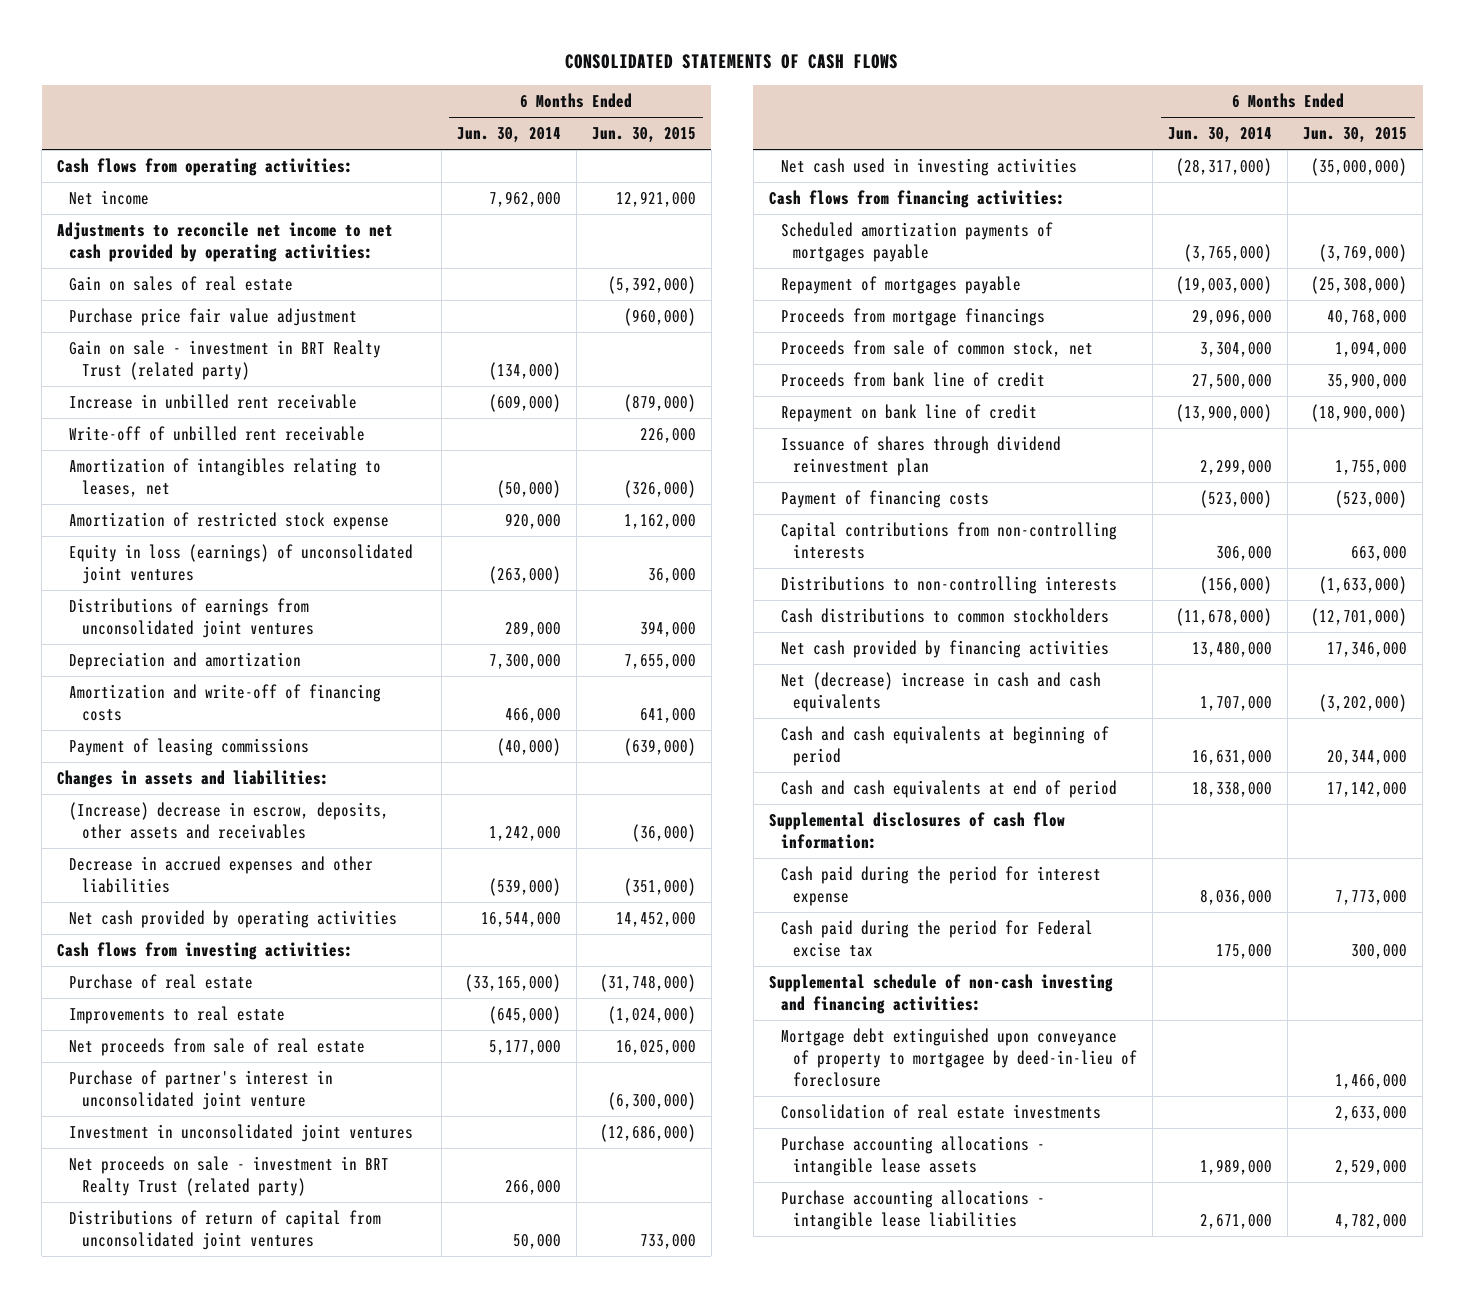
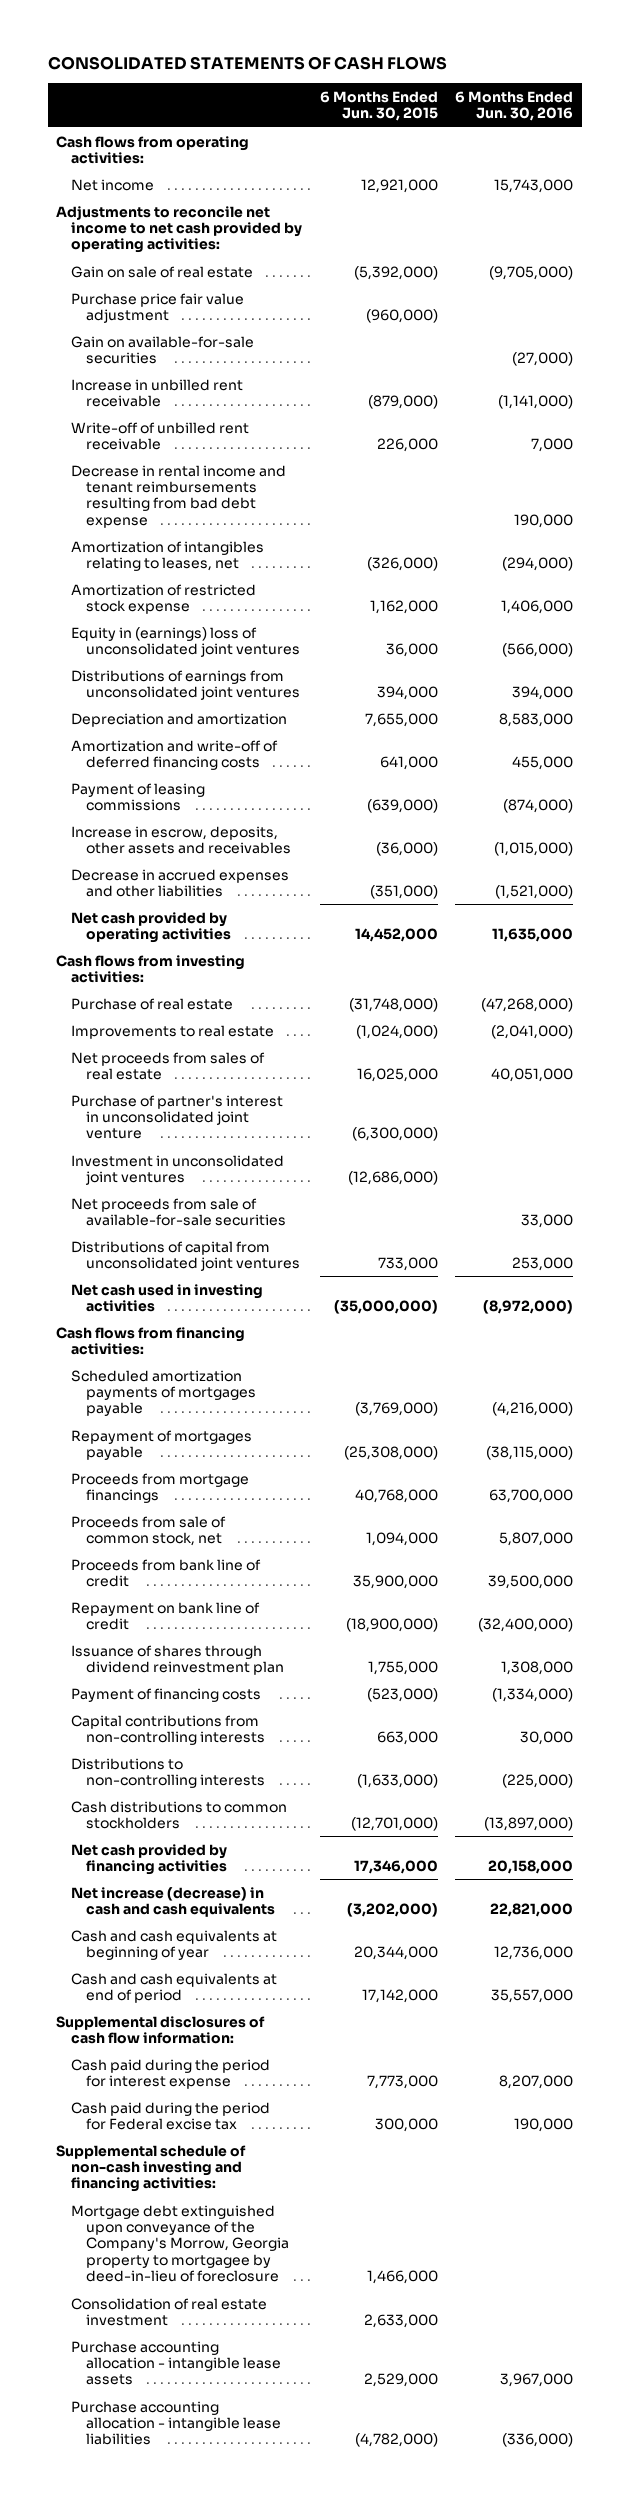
[456,127,561,144] Jun. 30, 2014 -> none
none -> [455,90,574,122] 6 Months Ended Jun. 30, 2016
[69,276,294,292] Gain on sales of real estate -> [71,265,254,278] Gain on sale of real estate
[69,340,382,380] Gain on sale - investment in BRT Realty Trust (related party) -> none
none -> [71,335,255,364] Gain on available-for-sale securities
none -> [71,464,287,528] Decrease in rental income and tenant reimbursements resulting from bad debt expense
[69,544,414,584] Equity in loss (earnings) of unconsolidated joint ventures -> [71,626,301,657] Equity in (earnings) loss of unconsolidated joint ventures
[69,684,382,721] Amortization and write-off of financing costs -> [71,739,279,770] Amortization and write-off of deferred financing costs
[57,770,330,789] Changes in assets and liabilities: -> none
[69,802,390,839] (Increase) decrease in escrow, deposits, other assets and receivables -> [71,825,292,854] Increase in escrow, deposits, other assets and receivables
[69,1038,366,1057] Net proceeds from sale of real estate -> [71,1051,266,1080] Net proceeds from sales of real estate
[69,1156,390,1196] Net proceeds on sale - investment in BRT Realty Trust (related party) -> [71,1197,287,1226] Net proceeds from sale of available-for-sale securities
[69,1210,382,1250] Distributions of return of capital from unconsolidated joint ventures -> [71,1240,301,1271] Distributions of capital from unconsolidated joint ventures
[781,672,1102,712] Net (decrease) increase in cash and cash equivalents -> [71,1886,276,1917] Net increase (decrease) in cash and cash equivalents
[781,726,1110,766] Cash and cash equivalents at beginning of period -> [71,1929,278,1960] Cash and cash equivalents at beginning of year
[781,1028,1138,1087] Mortgage debt extinguished upon conveyance of property to mortgagee by deed-in-lieu of foreclosure -> [71,2204,290,2283] Mortgage debt extinguished upon conveyance of the Company's Morrow, Georgia property to mortgagee by deed-in-lieu of foreclosure
[781,1104,1102,1120] Consolidation of real estate investments -> [71,2297,268,2326] Consolidation of real estate investment
[781,1136,1046,1176] Purchase accounting allocations - intangible lease assets -> [71,2340,282,2386] Purchase accounting allocation - intangible lease assets
[781,1190,1046,1230] Purchase accounting allocations - intangible lease liabilities -> [71,2400,282,2446] Purchase accounting allocation - intangible lease liabilities
[1335,1212,1408,1229] 4,782,000 -> [354,2433,438,2448] (4,782,000)

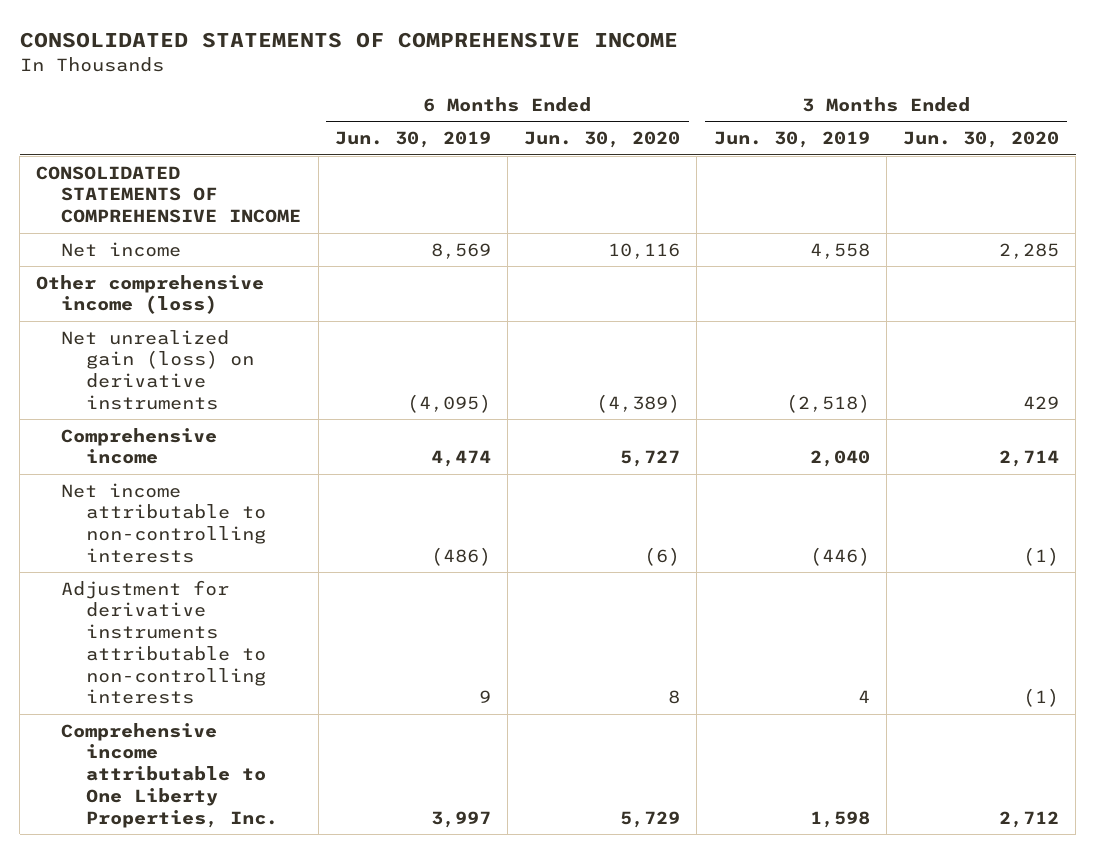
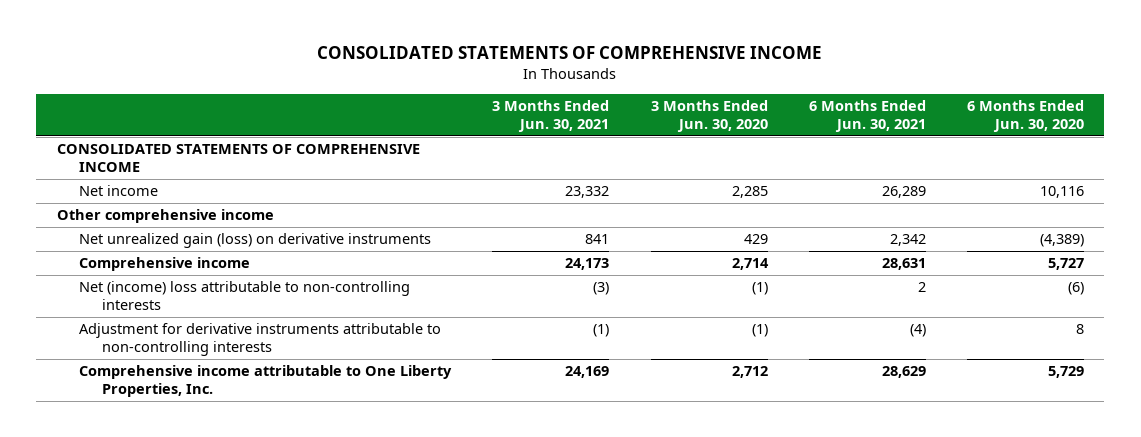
[334,131,491,149] Jun. 30, 2019 -> none
[713,131,870,149] Jun. 30, 2019 -> none
none -> [492,100,610,132] 3 Months Ended Jun. 30, 2021
none -> [808,100,926,132] 6 Months Ended Jun. 30, 2021
[36,274,265,315] Other comprehensive income (loss) -> [56,209,274,224] Other comprehensive income
[61,482,267,563] Net income attributable to non-controlling interests -> [79,281,411,310] Net (income) loss attributable to non-controlling interests

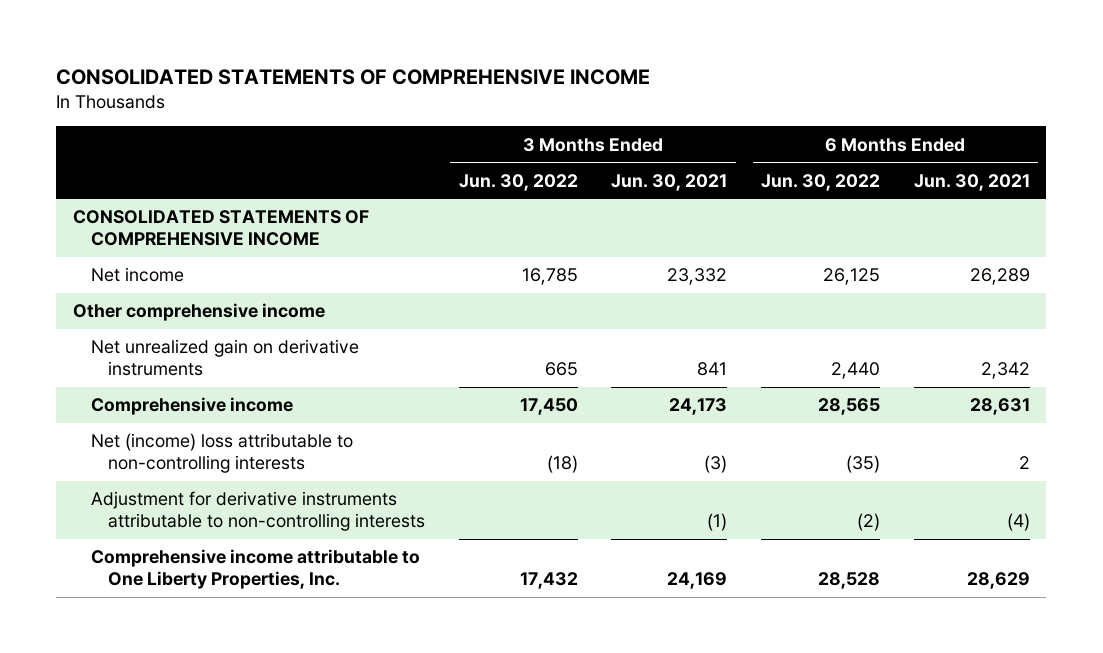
[650,100,768,132] 3 Months Ended Jun. 30, 2020 -> none
[966,100,1084,132] 6 Months Ended Jun. 30, 2020 -> none
none -> [458,173,578,191] Jun. 30, 2022
none -> [761,173,881,191] Jun. 30, 2022
[79,233,432,249] Net unrealized gain (loss) on derivative instruments -> [90,339,359,377] Net unrealized gain on derivative instruments

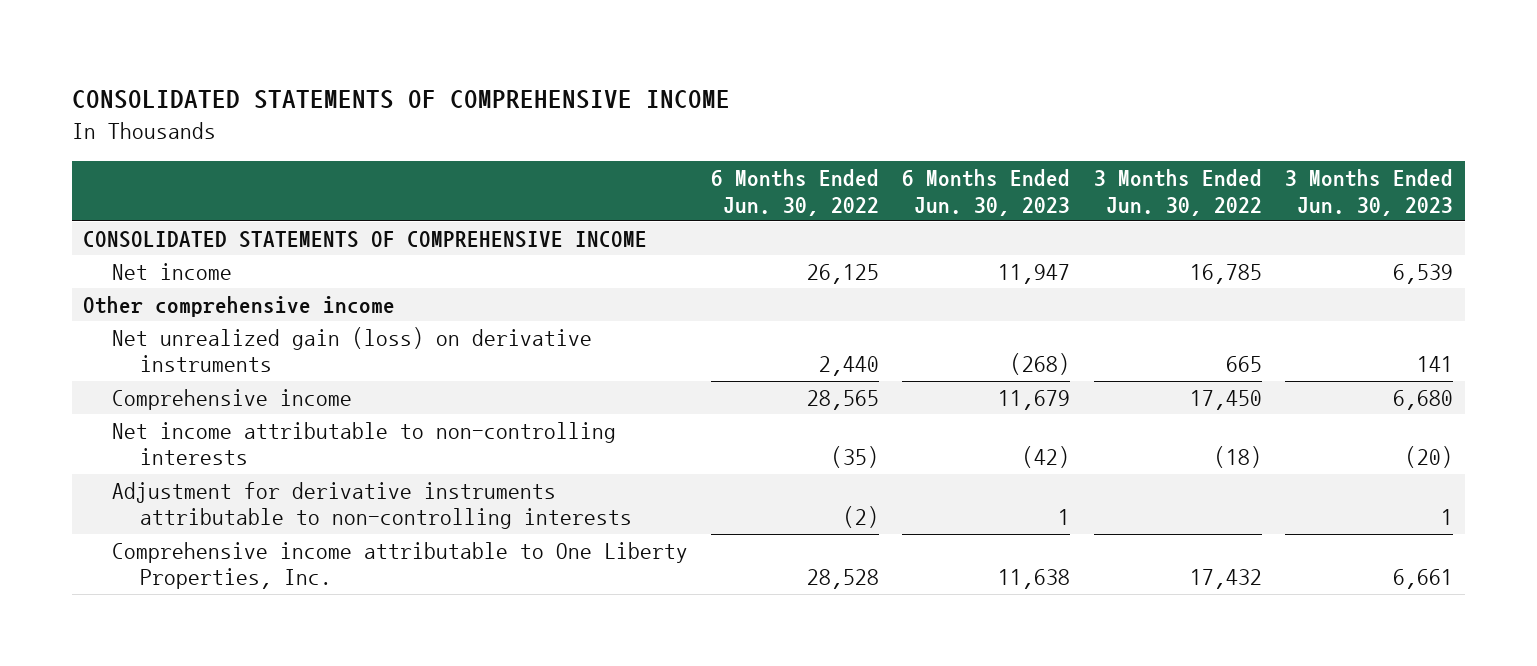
[611,173,728,191] Jun. 30, 2021 -> none
[913,173,1030,191] Jun. 30, 2021 -> none
none -> [902,169,1071,216] 6 Months Ended Jun. 30, 2023
none -> [1285,169,1454,216] 3 Months Ended Jun. 30, 2023
[90,339,359,377] Net unrealized gain on derivative instruments -> [111,326,592,373] Net unrealized gain (loss) on derivative instruments
[90,433,353,474] Net (income) loss attributable to non-controlling interests -> [111,421,616,466] Net income attributable to non-controlling interests

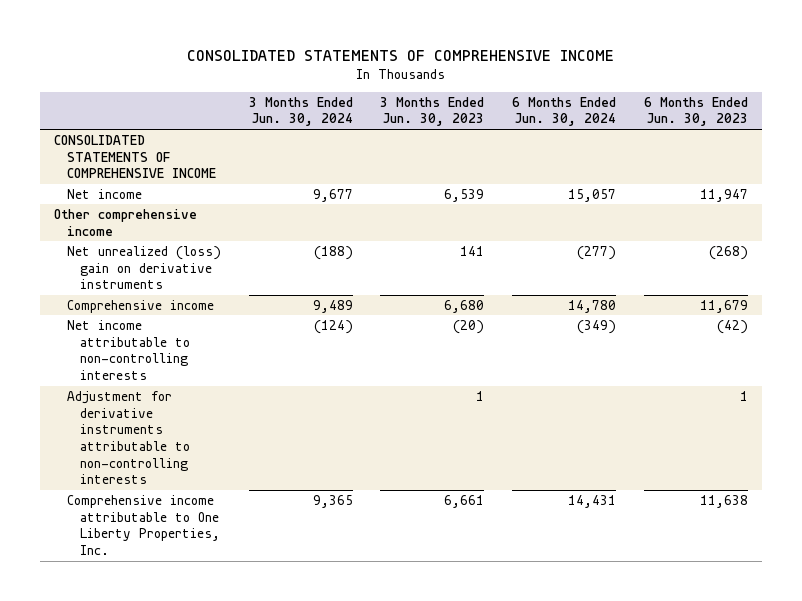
[711,169,880,216] 6 Months Ended Jun. 30, 2022 -> none
[1093,169,1262,216] 3 Months Ended Jun. 30, 2022 -> none
none -> [248,96,353,127] 3 Months Ended Jun. 30, 2024
none -> [512,96,617,127] 6 Months Ended Jun. 30, 2024
[111,326,592,373] Net unrealized gain (loss) on derivative instruments -> [66,245,221,290] Net unrealized (loss) gain on derivative instruments

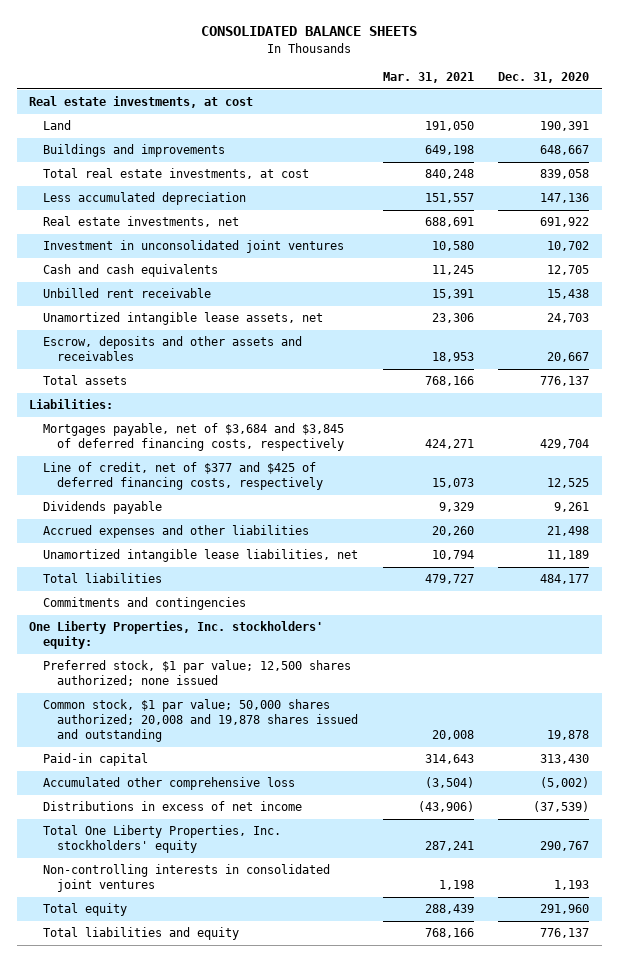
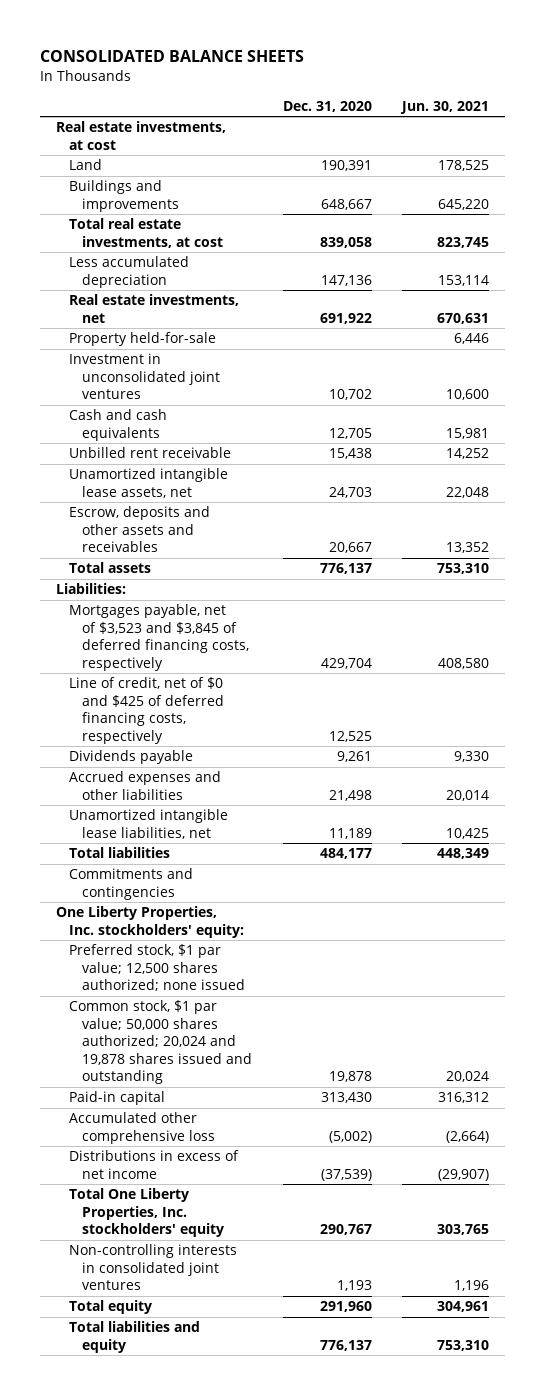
[382,72,474,84] Mar. 31, 2021 -> none
none -> [400,100,490,114] Jun. 30, 2021
none -> [68,332,216,347] Property held-for-sale
[43,423,345,452] Mortgages payable, net of $3,684 and $3,845 of deferred financing costs, respectively -> [68,604,249,671] Mortgages payable, net of $3,523 and $3,845 of deferred financing costs, respectively
[43,462,324,491] Line of credit, net of $377 and $425 of deferred financing costs, respectively -> [68,677,224,744] Line of credit, net of $0 and $425 of deferred financing costs, respectively
[43,699,359,743] Common stock, $1 par value; 50,000 shares authorized; 20,008 and 19,878 shares issued and outstanding -> [68,1000,252,1085] Common stock, $1 par value; 50,000 shares authorized; 20,024 and 19,878 shares issued and outstanding

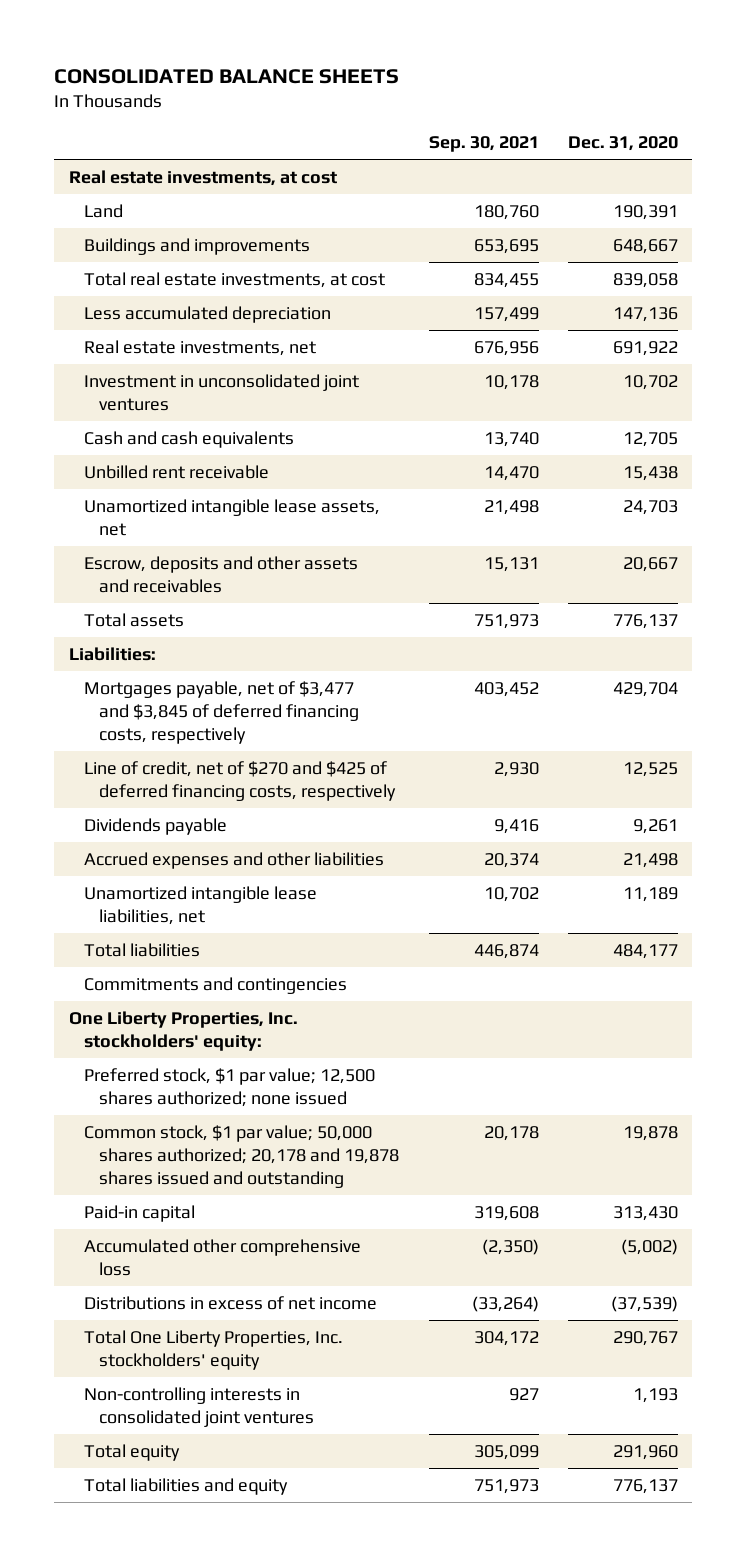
[400,100,490,114] Jun. 30, 2021 -> none
none -> [428,136,539,153] Sep. 30, 2021
[68,332,216,347] Property held-for-sale -> none
[68,604,249,671] Mortgages payable, net of $3,523 and $3,845 of deferred financing costs, respectively -> [84,680,360,744] Mortgages payable, net of $3,477 and $3,845 of deferred financing costs, respectively
[68,677,224,744] Line of credit, net of $0 and $425 of deferred financing costs, respectively -> [84,760,397,801] Line of credit, net of $270 and $425 of deferred financing costs, respectively
[68,1000,252,1085] Common stock, $1 par value; 50,000 shares authorized; 20,024 and 19,878 shares issued and outstanding -> [84,1124,400,1188] Common stock, $1 par value; 50,000 shares authorized; 20,178 and 19,878 shares issued and outstanding

